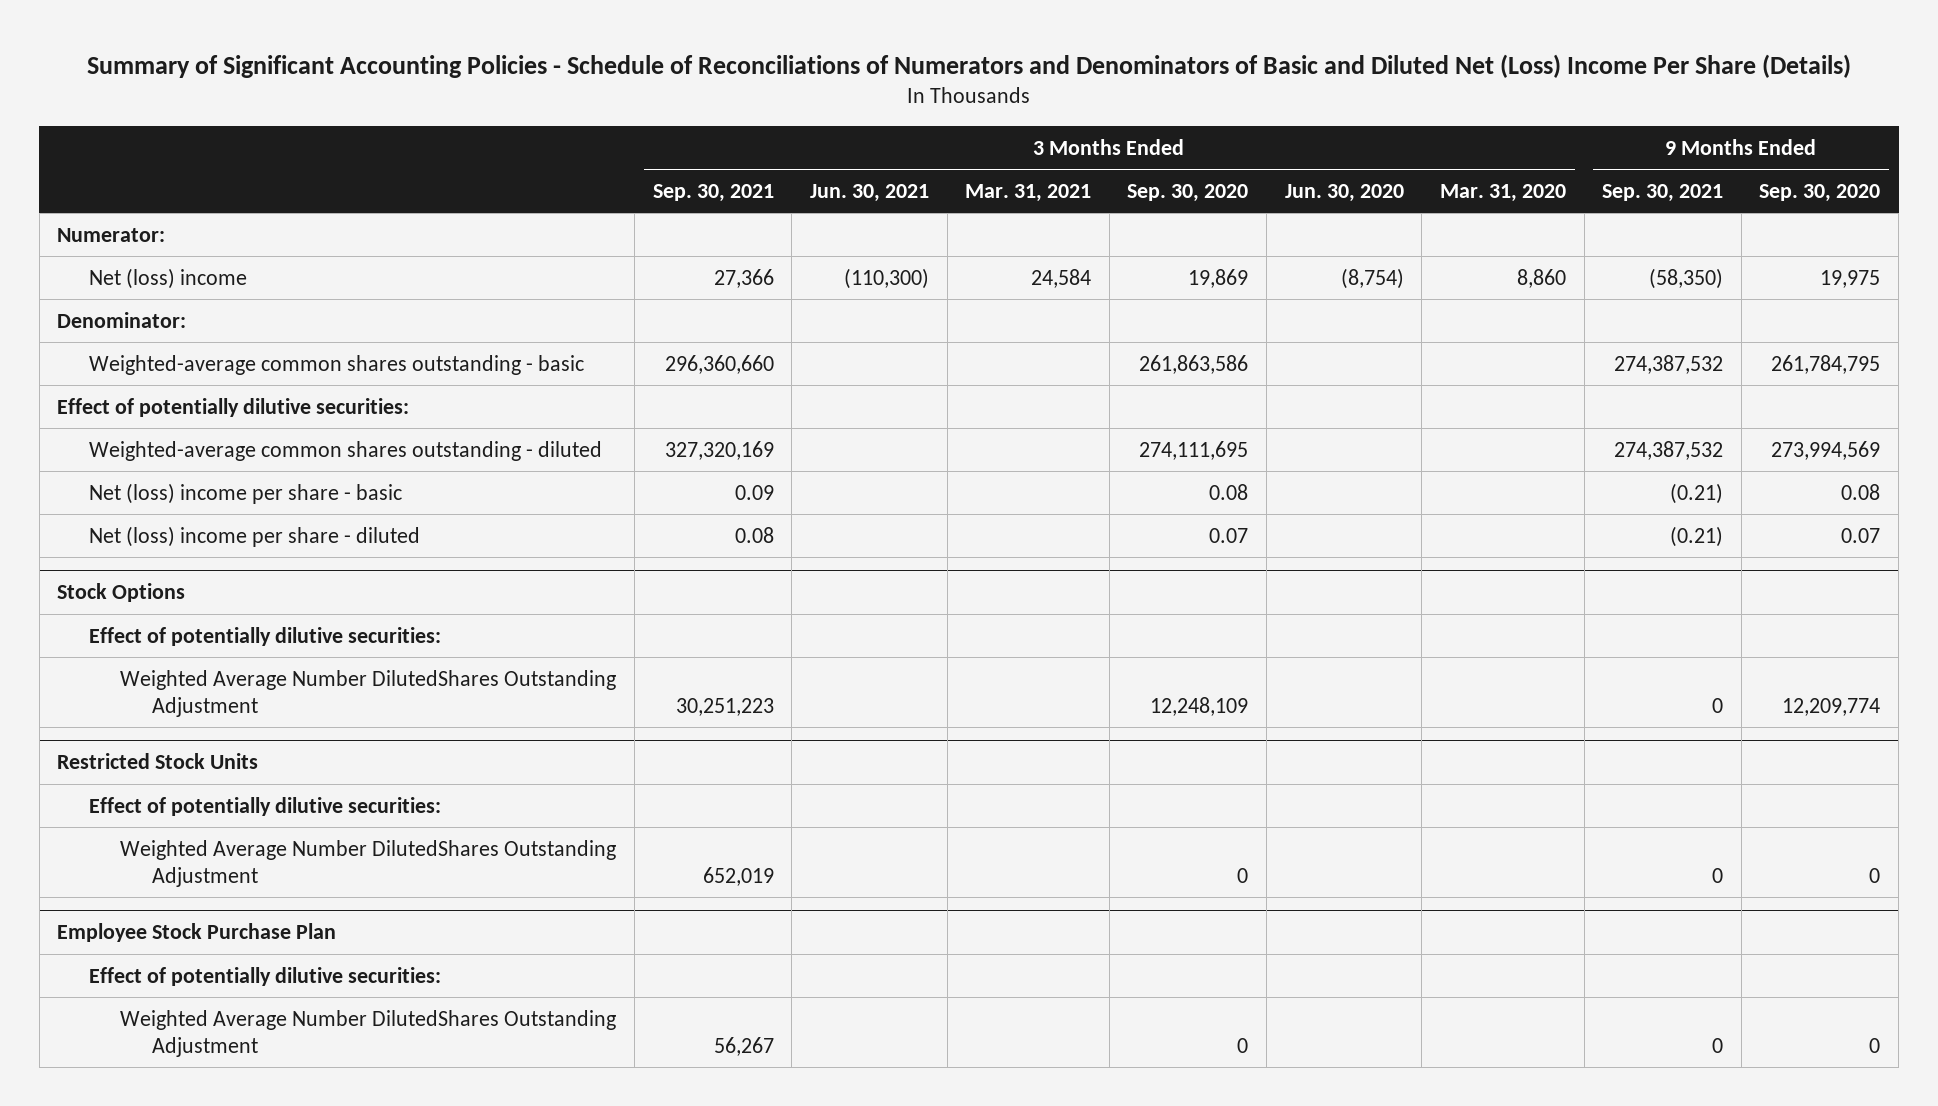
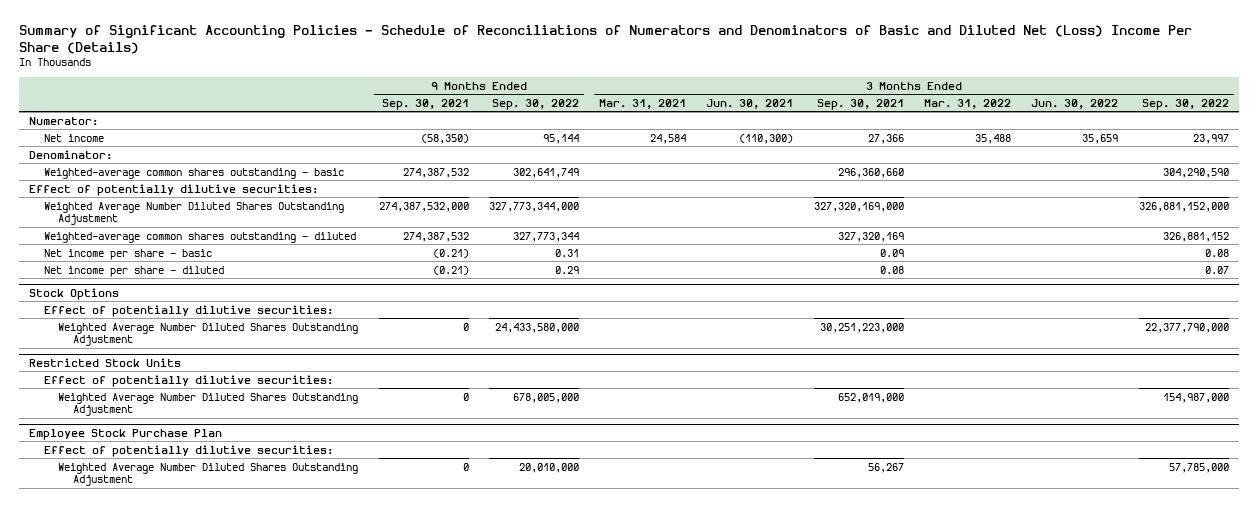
[1127,183,1249,202] Sep. 30, 2020 -> none
[1284,183,1404,202] Jun. 30, 2020 -> none
[1439,183,1566,202] Mar. 31, 2020 -> none
[1759,183,1881,202] Sep. 30, 2020 -> none
none -> [491,98,579,110] Sep. 30, 2022
none -> [923,98,1011,109] Mar. 31, 2022
none -> [1031,98,1119,109] Jun. 30, 2022
none -> [1141,98,1229,110] Sep. 30, 2022
[88,267,247,289] Net (loss) income -> [43,133,104,142] Net income
none -> [43,201,344,226] Weighted Average Number Diluted Shares Outstanding Adjustment
[88,482,402,504] Net (loss) income per share - basic -> [43,248,212,260] Net income per share - basic
[88,525,420,547] Net (loss) income per share - diluted -> [43,265,224,277] Net income per share - diluted
[120,669,617,717] Weighted Average Number DilutedShares Outstanding Adjustment -> [58,322,359,347] Weighted Average Number Diluted Shares Outstanding Adjustment
[675,697,774,716] 30,251,223 -> [819,322,904,333] 30,251,223,000
[120,839,617,887] Weighted Average Number DilutedShares Outstanding Adjustment -> [58,392,359,417] Weighted Average Number Diluted Shares Outstanding Adjustment
[702,866,774,886] 652,019 -> [837,392,904,403] 652,019,000
[120,1009,617,1057] Weighted Average Number DilutedShares Outstanding Adjustment -> [58,462,359,487] Weighted Average Number Diluted Shares Outstanding Adjustment

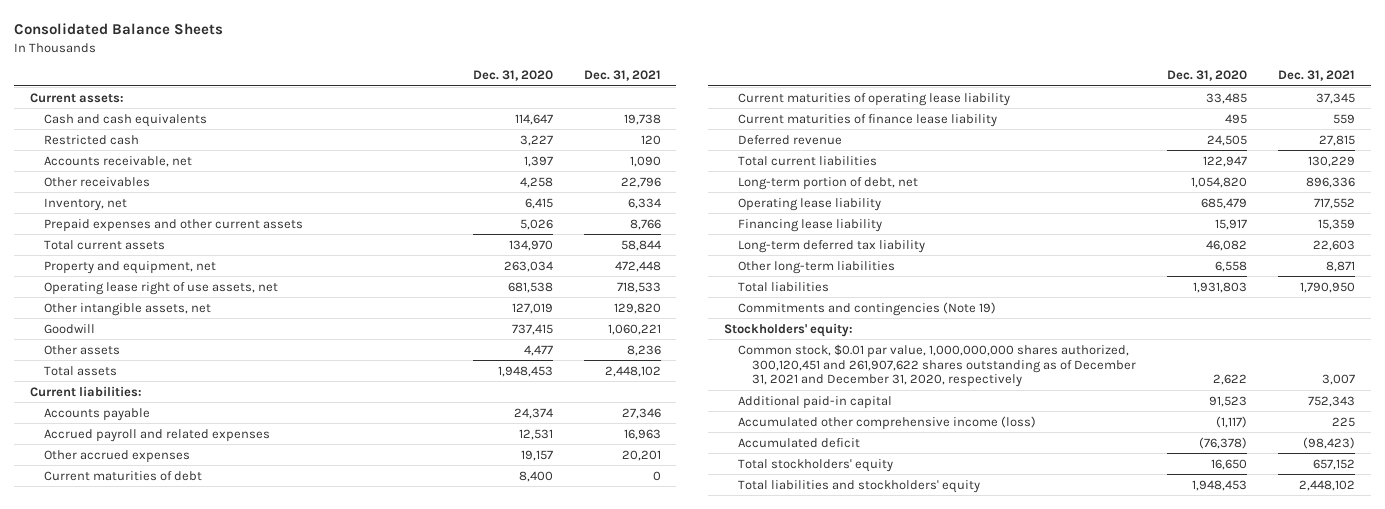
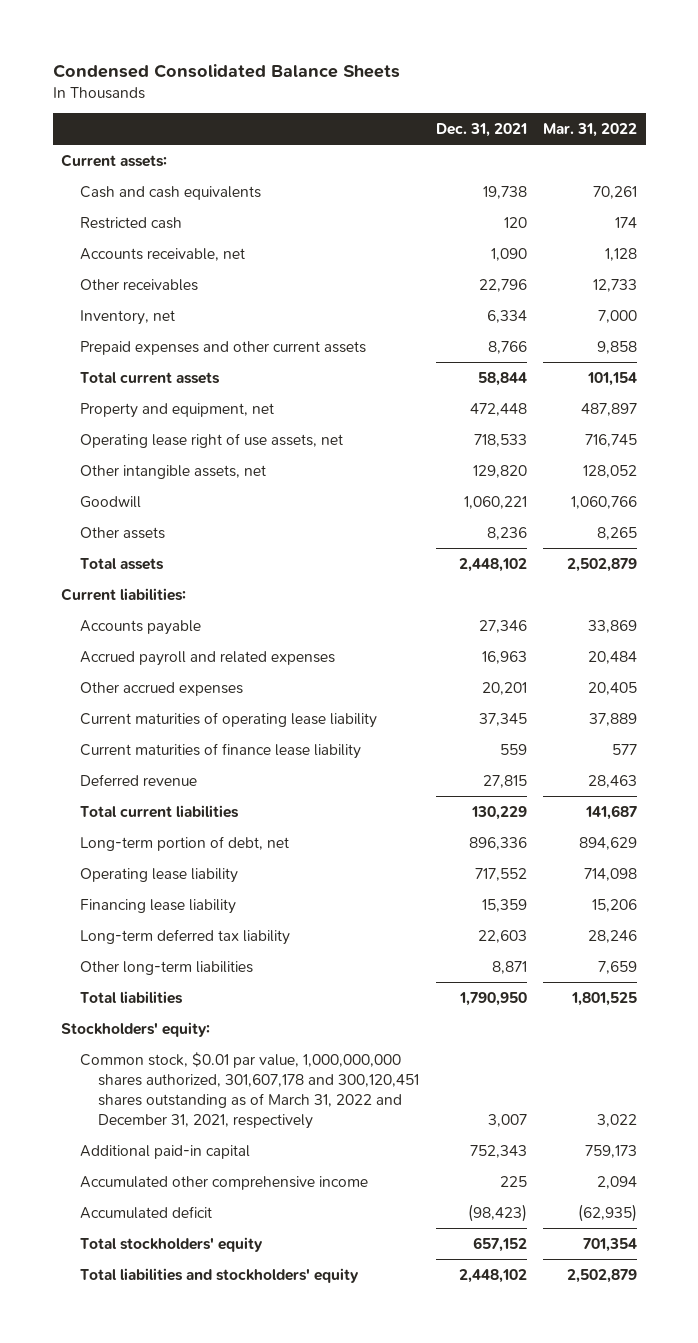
[14,23,224,36] Consolidated Balance Sheets -> [52,63,400,78] Condensed Consolidated Balance Sheets
[472,70,553,82] Dec. 31, 2020 -> none
none -> [543,122,638,137] Mar. 31, 2022
[43,470,202,481] Current maturities of debt -> none
[737,301,996,316] Commitments and contingencies (Note 19) -> none
[737,343,1136,388] Common stock, $0.01 par value, 1,000,000,000 shares authorized, 300,120,451 and 261,907,622 shares outstanding as of December 31, 2021 and December 31, 2020, respectively -> [79,1051,420,1130] Common stock, $0.01 par value, 1,000,000,000 shares authorized, 301,607,178 and 300,120,451 shares outstanding as of March 31, 2022 and December 31, 2021, respectively
[737,415,1036,430] Accumulated other comprehensive income (loss) -> [79,1175,368,1190] Accumulated other comprehensive income

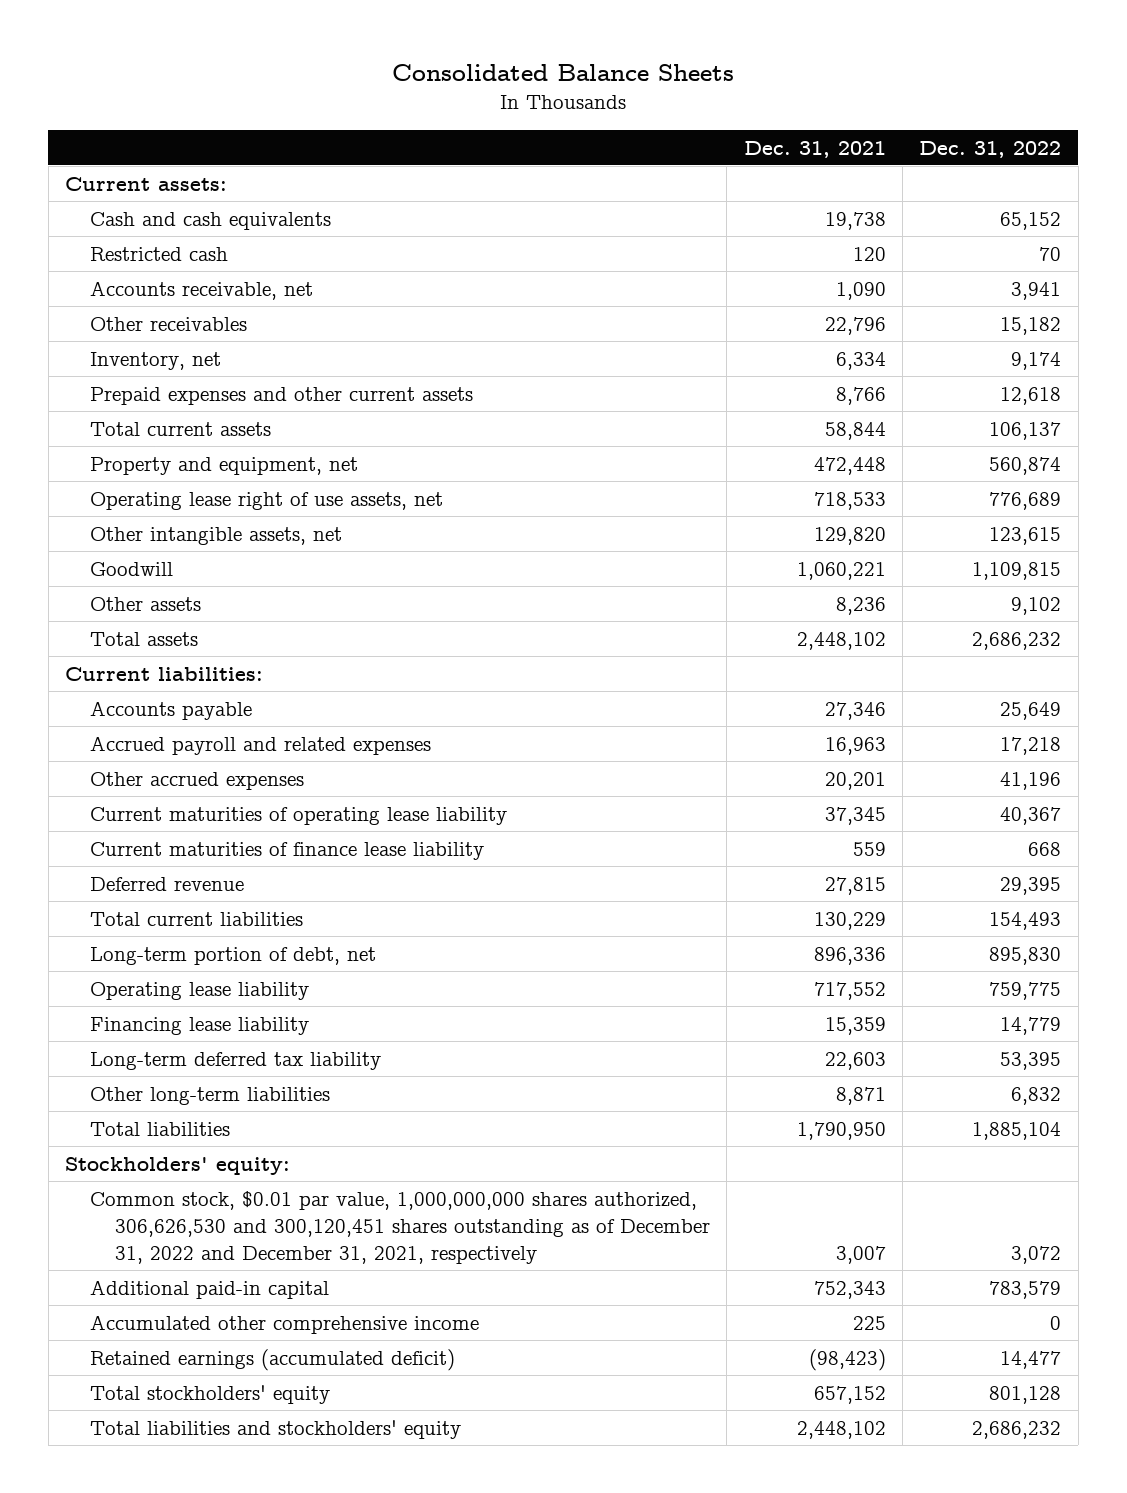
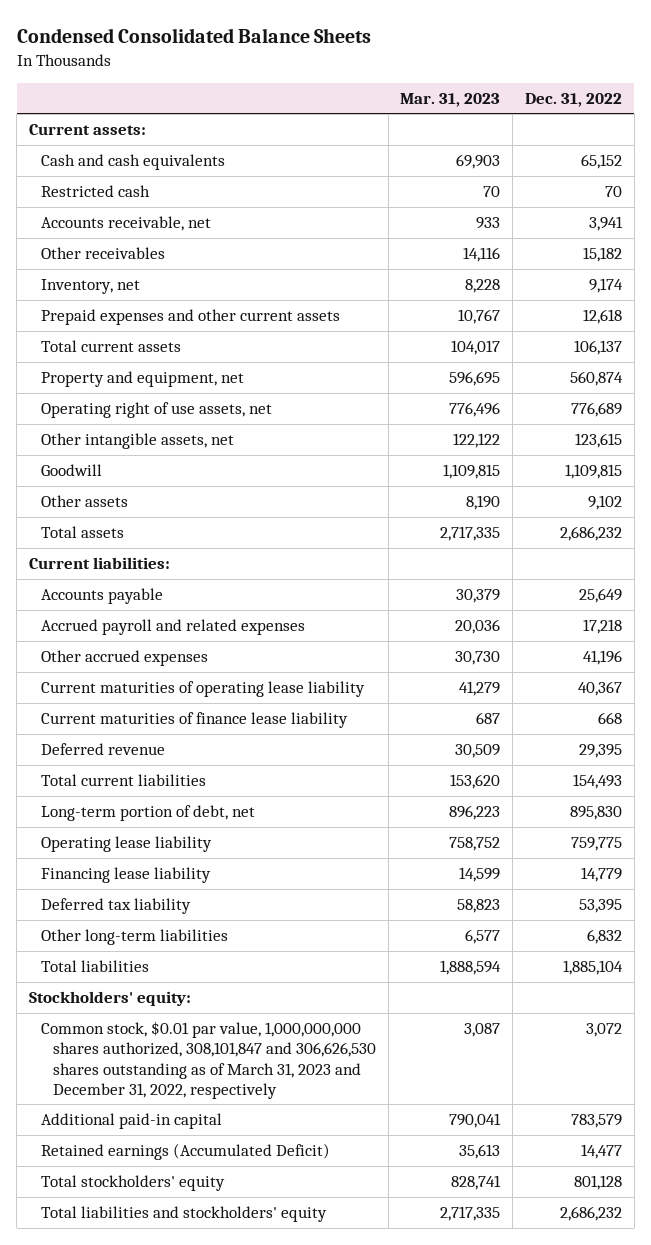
[392,63,735,81] Consolidated Balance Sheets -> [16,27,371,43] Condensed Consolidated Balance Sheets
[743,140,886,158] Dec. 31, 2021 -> none
none -> [400,92,501,107] Mar. 31, 2023
[90,491,444,510] Operating lease right of use assets, net -> [40,402,272,419] Operating right of use assets, net
[90,1051,382,1070] Long-term deferred tax liability -> [40,898,191,915] Deferred tax liability
[90,1190,710,1264] Common stock, $0.01 par value, 1,000,000,000 shares authorized, 306,626,530 and 300,120,451 shares outstanding as of December 31, 2022 and December 31, 2021, respectively -> [40,1021,377,1099] Common stock, $0.01 par value, 1,000,000,000 shares authorized, 308,101,847 and 306,626,530 shares outstanding as of March 31, 2023 and December 31, 2022, respectively
[90,1314,480,1334] Accumulated other comprehensive income -> none
[90,1348,456,1371] Retained earnings (accumulated deficit) -> [40,1143,330,1161] Retained earnings (Accumulated Deficit)

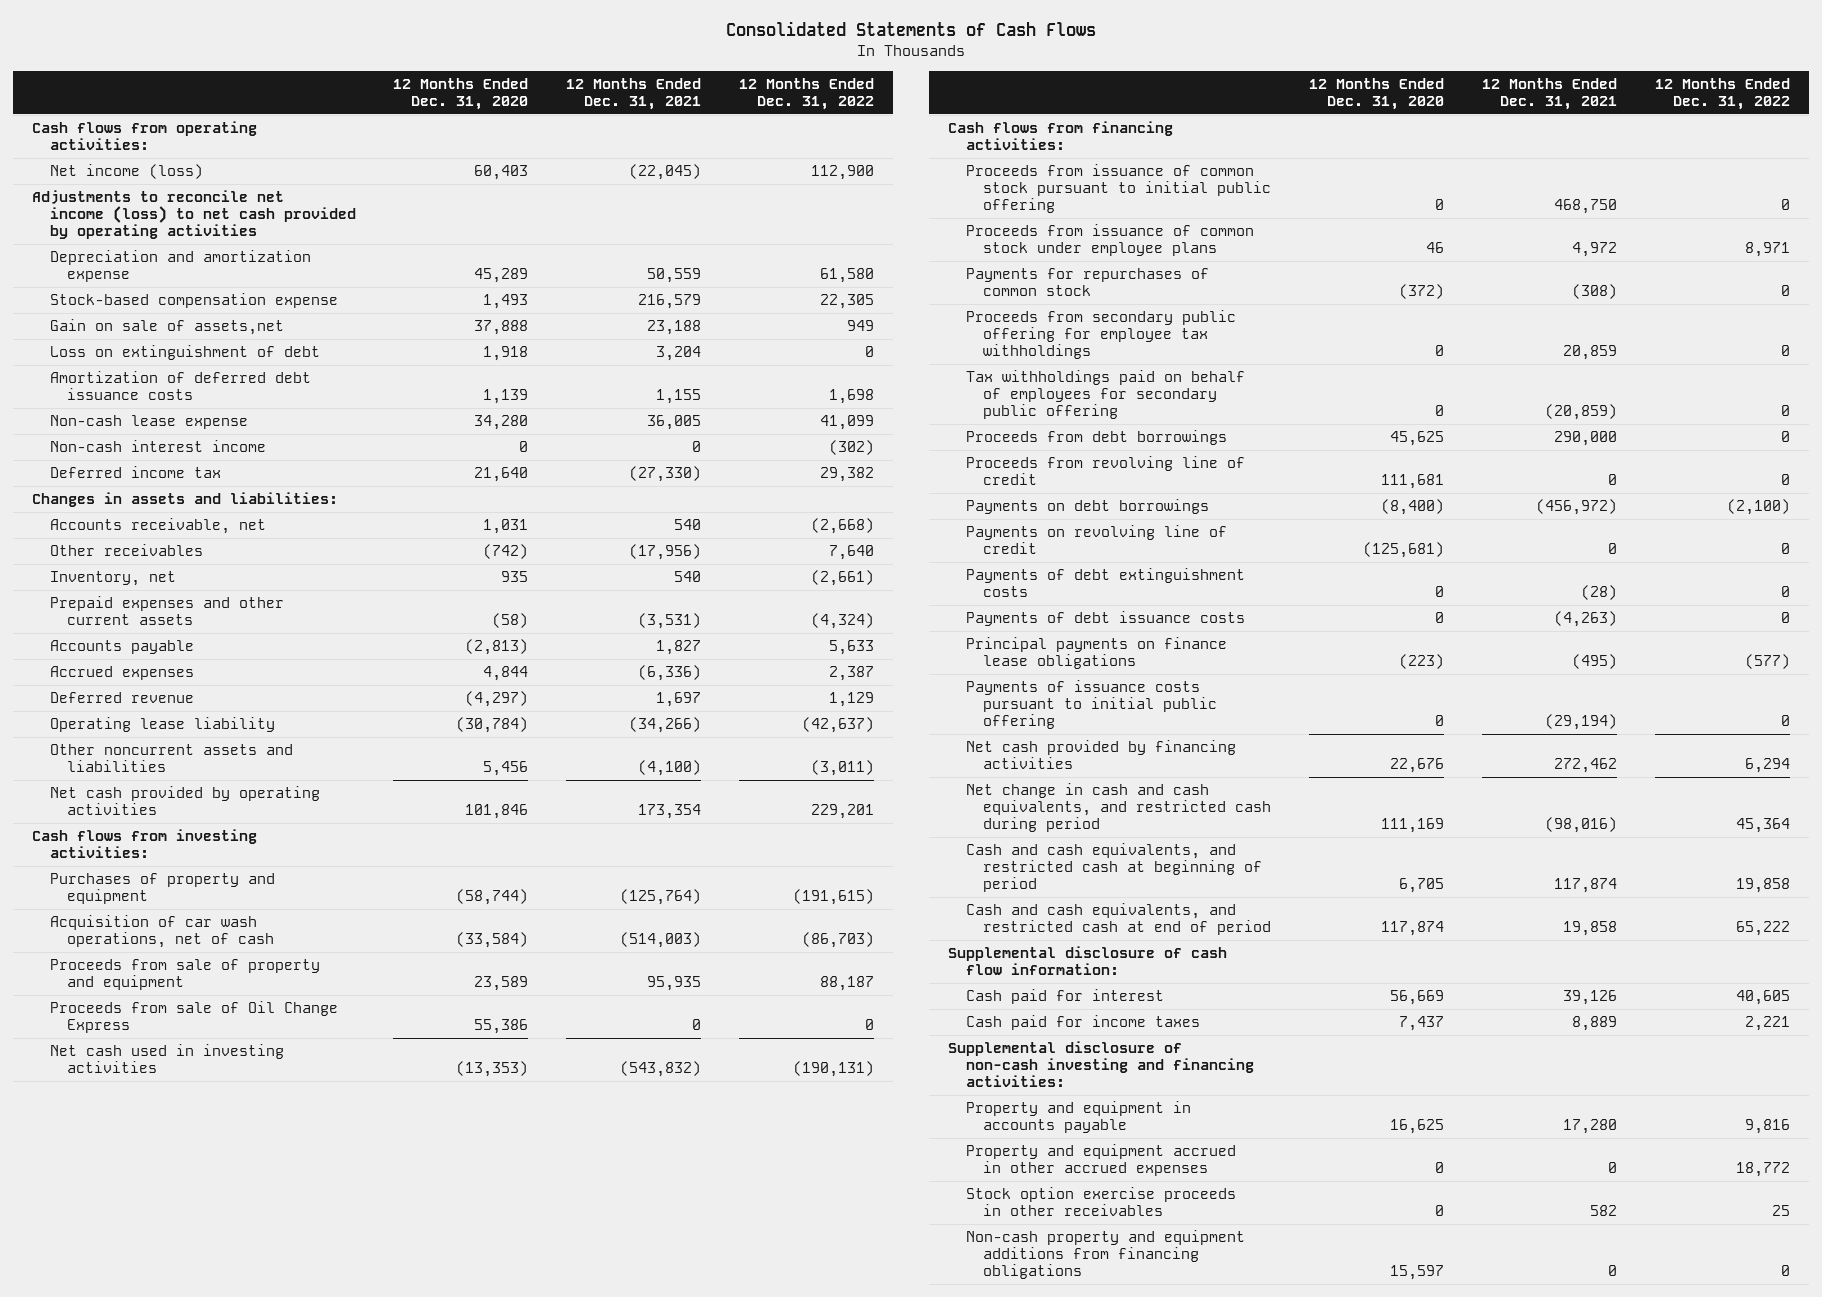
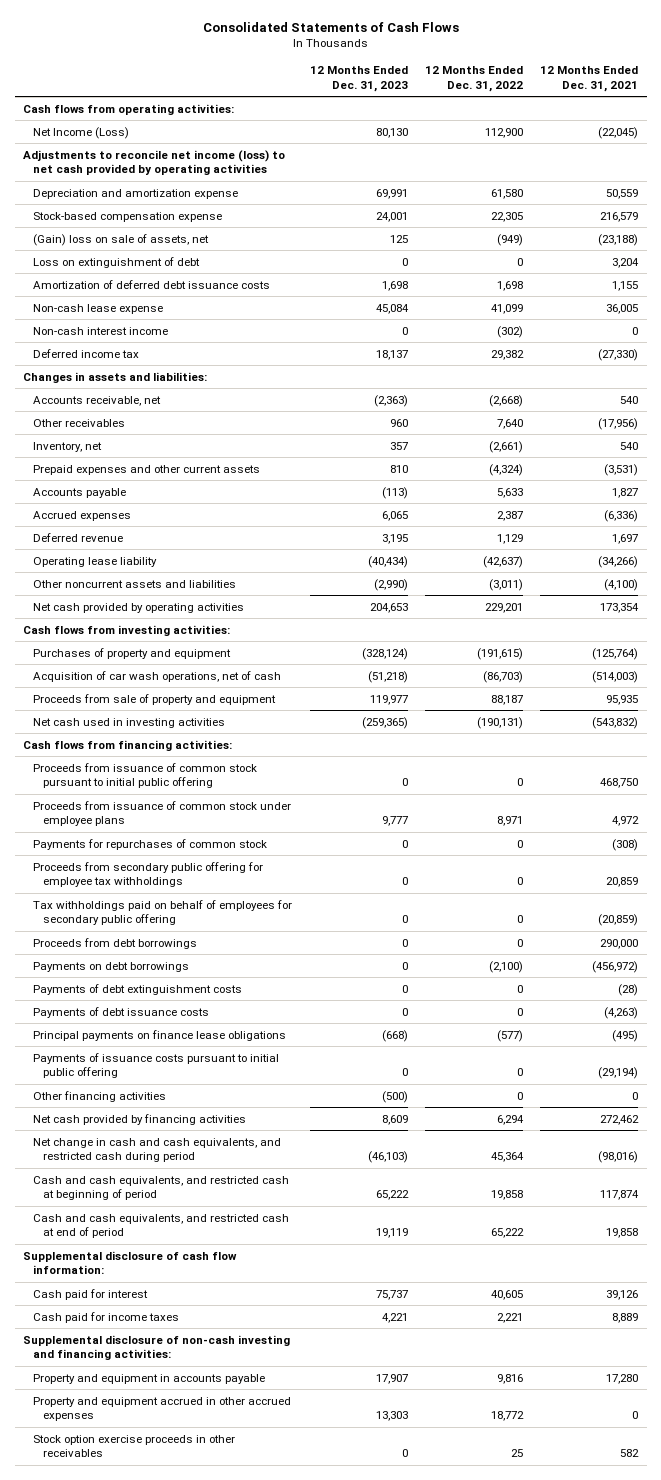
[393,77,529,110] 12 Months Ended Dec. 31, 2020 -> none
none -> [309,66,408,92] 12 Months Ended Dec. 31, 2023
[49,164,203,180] Net income (loss) -> [33,126,130,139] Net Income (Loss)
[49,319,284,336] Gain on sale of assets,net -> [33,233,210,246] (Gain) loss on sale of assets, net
[646,320,701,336] 23,188 -> [598,233,639,246] (23,188)
[846,320,874,332] 949 -> [496,233,523,246] (949)
[49,1001,338,1034] Proceeds from sale of Oil Change Express -> none
[965,456,1245,486] Proceeds from revolving line of credit -> none
[965,525,1227,555] Payments on revolving line of credit -> none
none -> [33,1090,167,1102] Other financing activities
[965,1230,1245,1280] Non-cash property and equipment additions from financing obligations -> none

